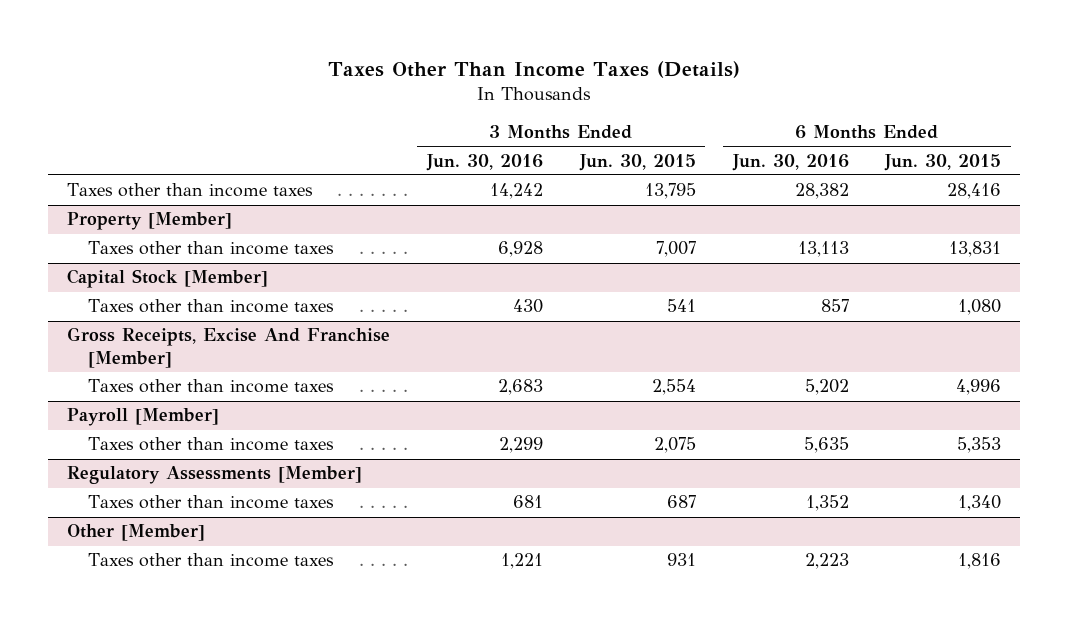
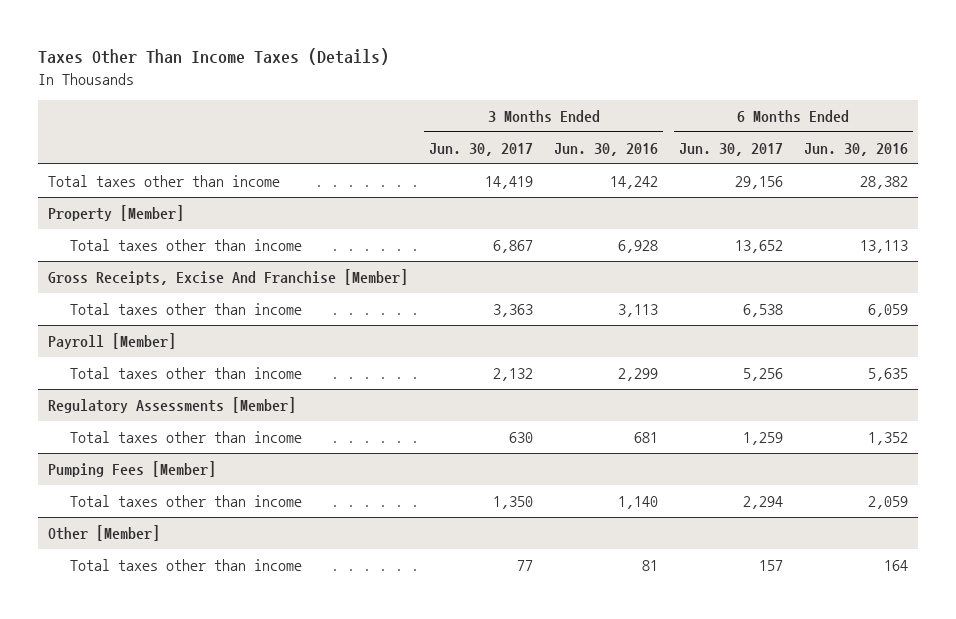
[578,153,696,171] Jun. 30, 2015 -> none
[884,153,1002,171] Jun. 30, 2015 -> none
none -> [429,142,534,156] Jun. 30, 2017
none -> [678,142,783,156] Jun. 30, 2017
[66,183,313,198] Taxes other than income taxes -> [48,175,281,188] Total taxes other than income
[66,269,268,289] Capital Stock [Member] -> none
[87,299,334,314] Taxes other than income taxes -> none
[87,241,334,256] Taxes other than income taxes -> [69,239,302,252] Total taxes other than income
[87,379,334,394] Taxes other than income taxes -> [69,303,302,316] Total taxes other than income
[497,379,543,396] 2,683 -> [618,304,659,318] 3,113
[804,379,849,396] 5,202 -> [867,304,908,318] 6,059
[87,437,334,452] Taxes other than income taxes -> [69,367,302,380] Total taxes other than income
[87,495,334,510] Taxes other than income taxes -> [69,431,302,444] Total taxes other than income
none -> [48,461,217,478] Pumping Fees [Member]
none -> [69,495,302,508] Total taxes other than income
[87,553,334,568] Taxes other than income taxes -> [69,559,302,572] Total taxes other than income
[500,553,543,570] 1,221 -> [642,560,659,572] 81
[804,553,849,570] 2,223 -> [883,560,908,572] 164

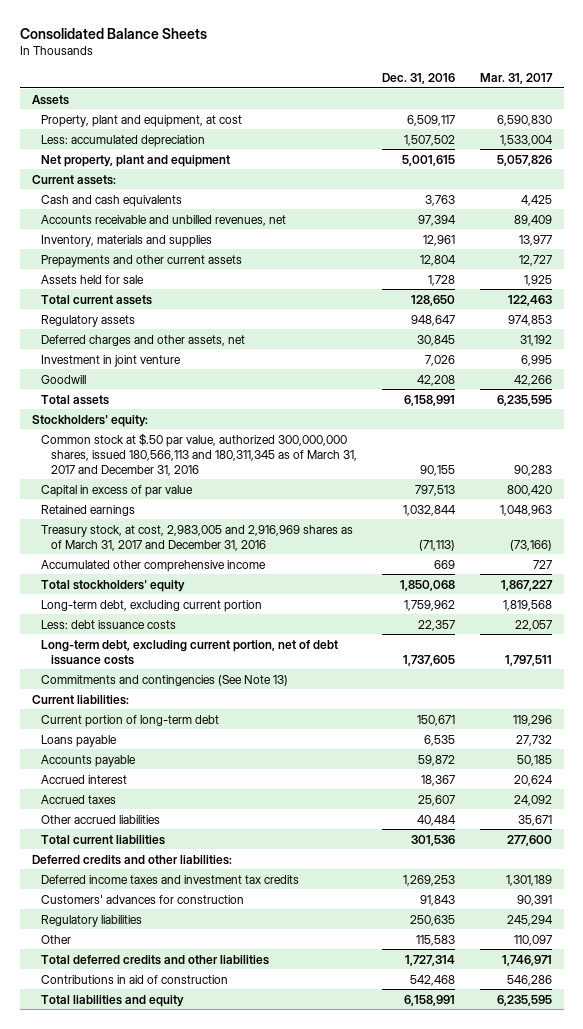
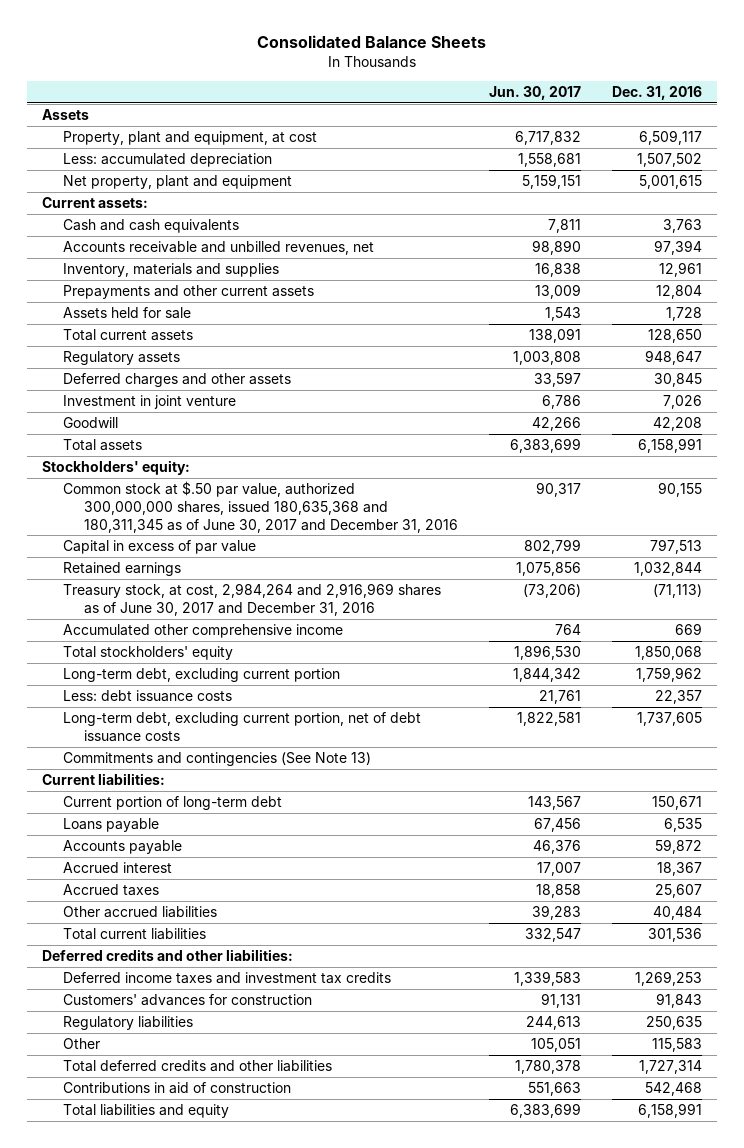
[479,72,553,84] Mar. 31, 2017 -> none
none -> [488,85,581,100] Jun. 30, 2017
[41,334,246,346] Deferred charges and other assets, net -> [63,372,292,387] Deferred charges and other assets
[41,432,357,476] Common stock at $.50 par value, authorized 300,000,000 shares, issued 180,566,113 and 180,311,345 as of March 31, 2017 and December 31, 2016 -> [63,480,459,533] Common stock at $.50 par value, authorized 300,000,000 shares, issued 180,635,368 and 180,311,345 as of June 30, 2017 and December 31, 2016
[41,524,354,551] Treasury stock, at cost, 2,983,005 and 2,916,969 shares as of March 31, 2017 and December 31, 2016 -> [63,582,442,616] Treasury stock, at cost, 2,984,264 and 2,916,969 shares as of June 30, 2017 and December 31, 2016

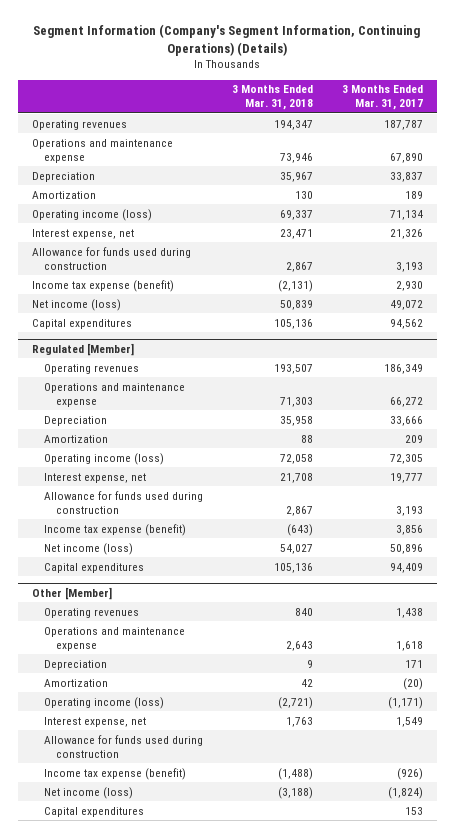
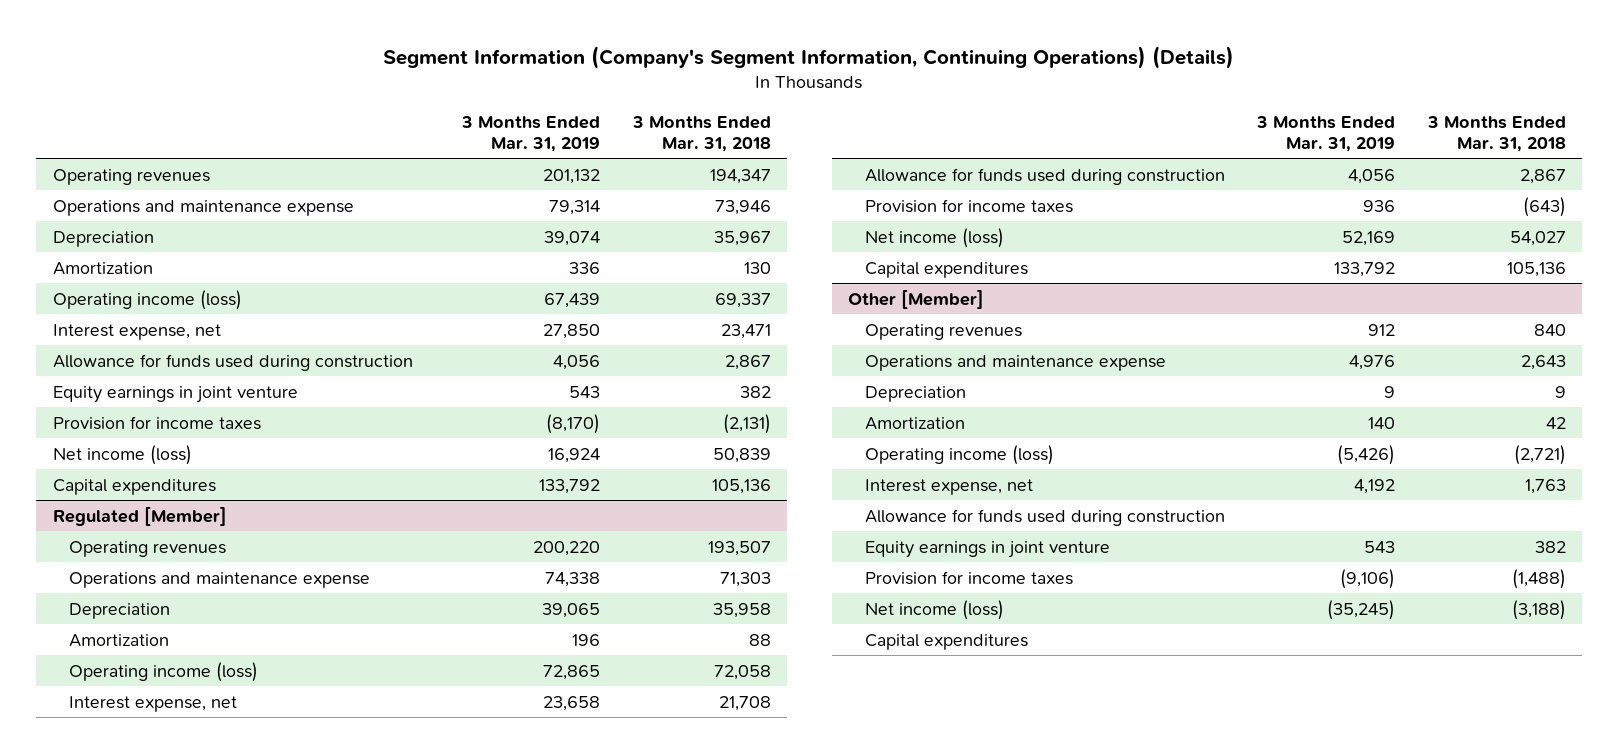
[341,85,423,111] 3 Months Ended Mar. 31, 2017 -> none
none -> [461,115,601,152] 3 Months Ended Mar. 31, 2019
none -> [52,385,298,403] Equity earnings in joint venture
[32,279,175,292] Income tax expense (benefit) -> [52,415,261,430] Provision for income taxes
[43,523,186,536] Income tax expense (benefit) -> [864,198,1073,213] Provision for income taxes
none -> [864,540,1110,558] Equity earnings in joint venture
[43,767,186,780] Income tax expense (benefit) -> [864,570,1073,585] Provision for income taxes

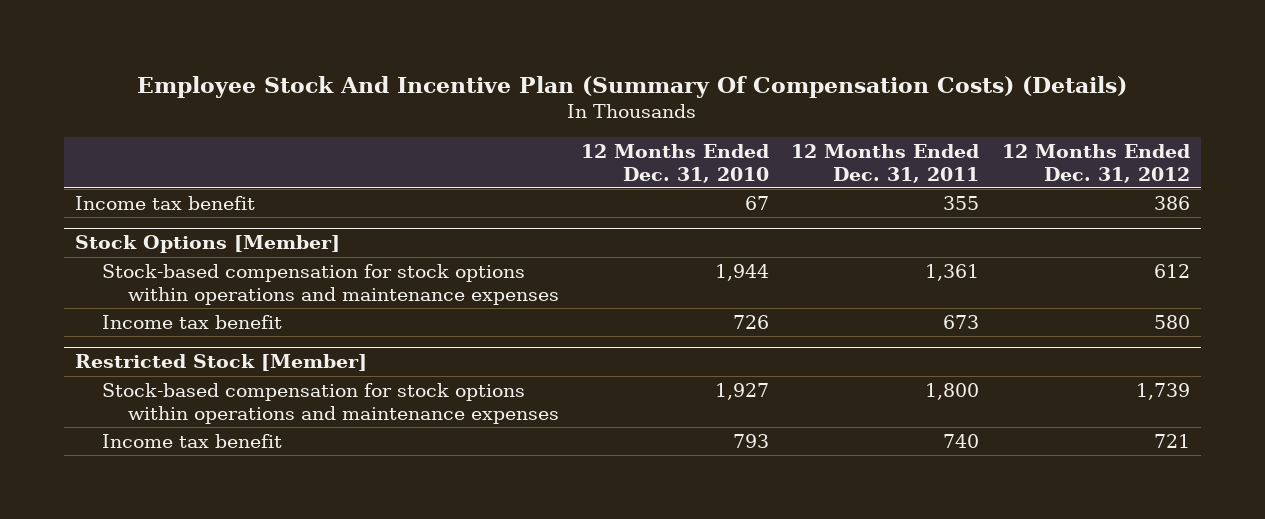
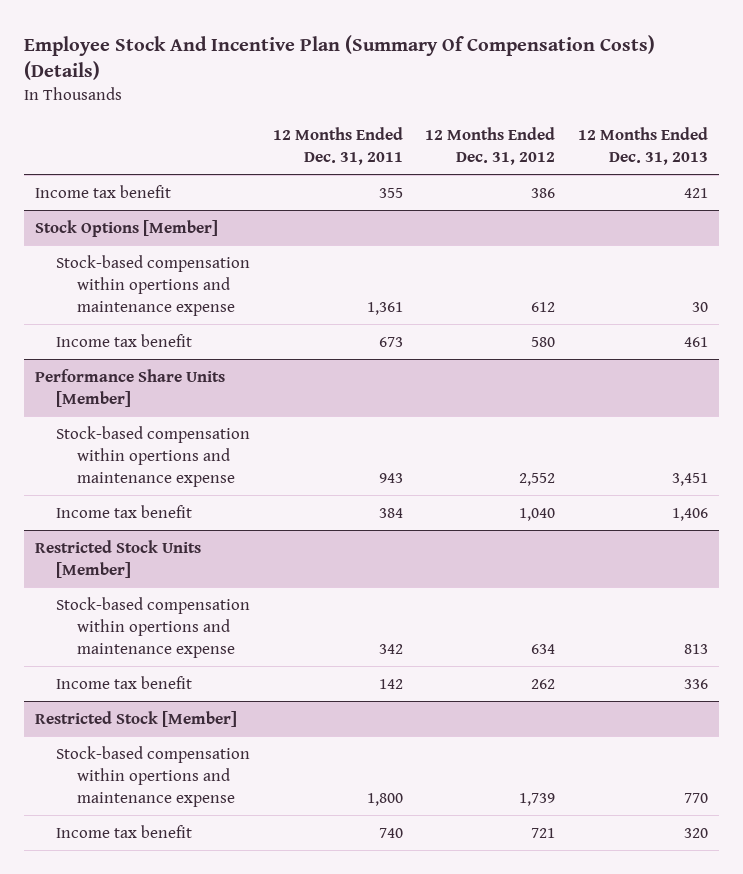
[581,143,770,183] 12 Months Ended Dec. 31, 2010 -> none
none -> [577,127,708,166] 12 Months Ended Dec. 31, 2013
[101,263,560,305] Stock-based compensation for stock options within operations and maintenance expenses -> [56,254,251,316] Stock-based compensation within opertions and maintenance expense
none -> [35,368,226,407] Performance Share Units [Member]
none -> [56,425,251,487] Stock-based compensation within opertions and maintenance expense
none -> [56,504,193,518] Income tax benefit
none -> [35,539,202,578] Restricted Stock Units [Member]
none -> [56,596,251,658] Stock-based compensation within opertions and maintenance expense
none -> [56,675,193,689] Income tax benefit
[101,382,560,424] Stock-based compensation for stock options within operations and maintenance expenses -> [56,745,251,807] Stock-based compensation within opertions and maintenance expense

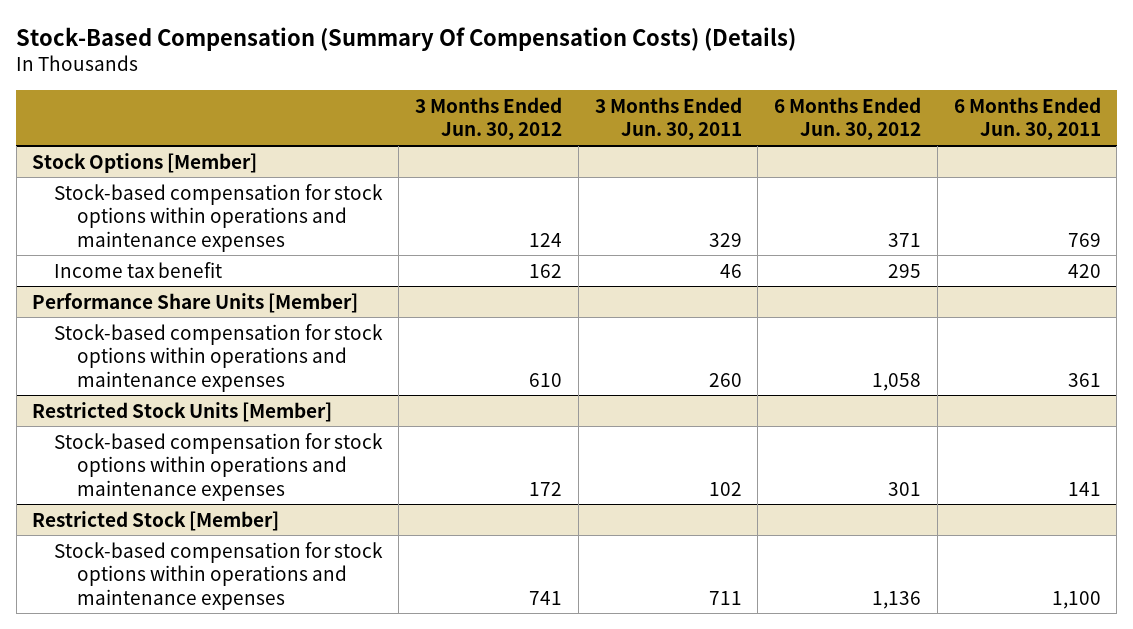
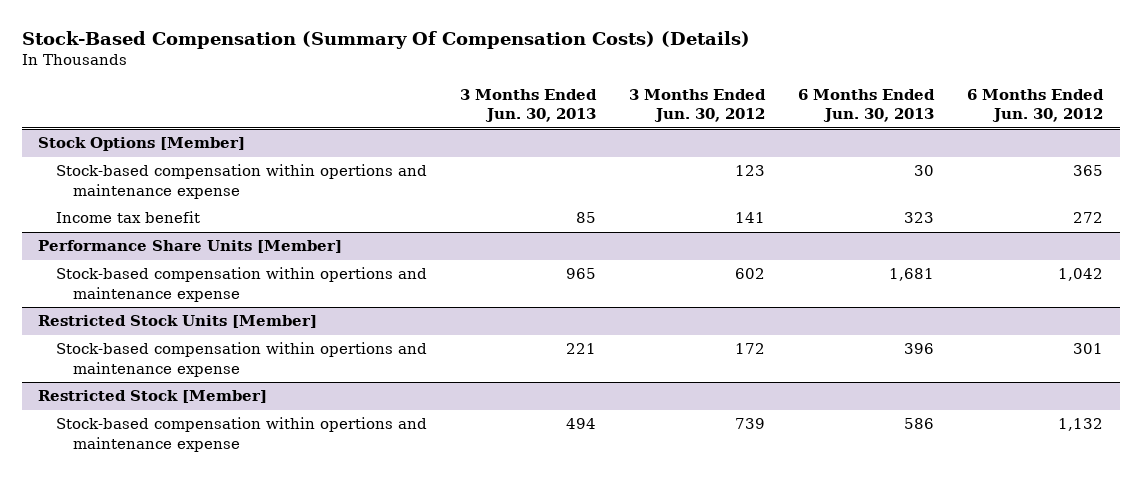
[594,96,742,141] 3 Months Ended Jun. 30, 2011 -> none
[953,96,1101,141] 6 Months Ended Jun. 30, 2011 -> none
none -> [459,88,597,123] 3 Months Ended Jun. 30, 2013
none -> [798,88,936,123] 6 Months Ended Jun. 30, 2013
[54,183,384,252] Stock-based compensation for stock options within operations and maintenance expenses -> [55,164,427,199] Stock-based compensation within opertions and maintenance expense
[529,232,563,247] 124 -> [734,165,765,177] 123
[888,232,922,247] 371 -> [1073,165,1104,177] 365
[529,263,563,278] 162 -> [734,212,765,224] 141
[888,263,922,278] 295 -> [1073,212,1104,224] 272
[54,323,384,392] Stock-based compensation for stock options within operations and maintenance expenses -> [55,267,427,302] Stock-based compensation within opertions and maintenance expense
[529,372,563,387] 610 -> [734,268,765,280] 602
[872,372,922,391] 1,058 -> [1058,268,1104,282] 1,042
[54,432,384,501] Stock-based compensation for stock options within operations and maintenance expenses -> [55,342,427,377] Stock-based compensation within opertions and maintenance expense
[54,541,384,610] Stock-based compensation for stock options within operations and maintenance expenses -> [55,417,427,452] Stock-based compensation within opertions and maintenance expense
[529,590,563,605] 741 -> [734,418,765,430] 739
[872,590,922,609] 1,136 -> [1058,418,1104,432] 1,132

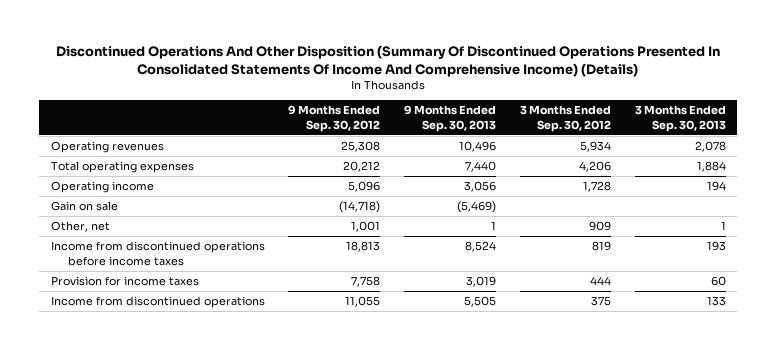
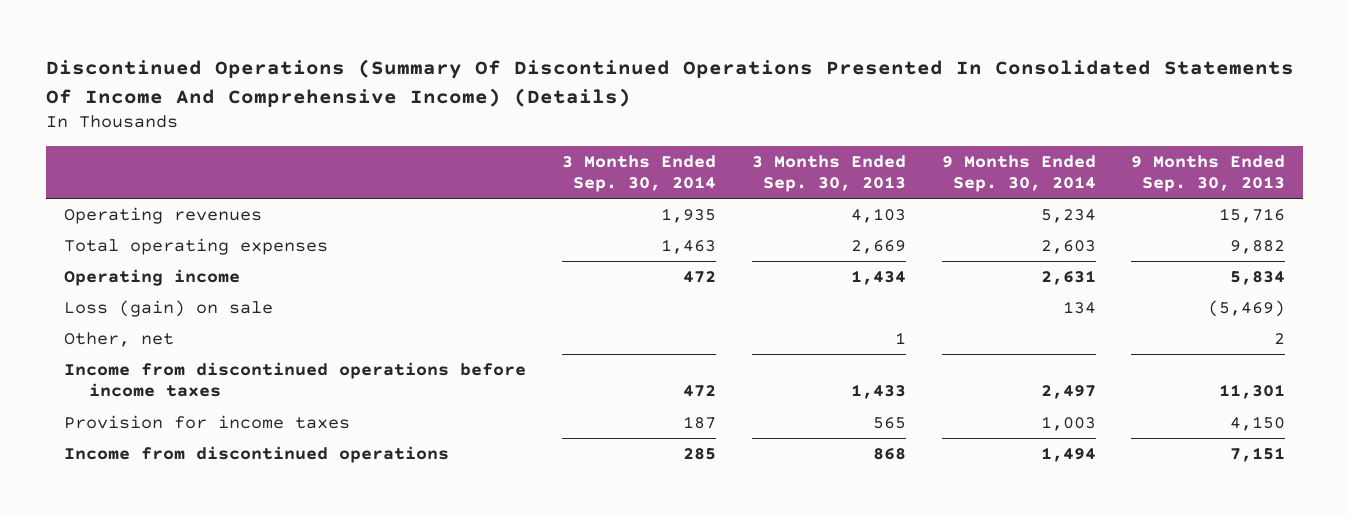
[56,45,721,77] Discontinued Operations And Other Disposition (Summary Of Discontinued Operations Presented In Consolidated Statements Of Income And Comprehensive Income) (Details) -> [45,59,1294,107] Discontinued Operations (Summary Of Discontinued Operations Presented In Consolidated Statements Of Income And Comprehensive Income) (Details)
[288,105,381,132] 9 Months Ended Sep. 30, 2012 -> none
[519,105,611,132] 3 Months Ended Sep. 30, 2012 -> none
none -> [561,154,716,192] 3 Months Ended Sep. 30, 2014
none -> [941,154,1096,192] 9 Months Ended Sep. 30, 2014
[459,141,497,153] 10,496 -> [1219,208,1286,224] 15,716
[694,141,726,153] 2,078 -> [850,208,906,224] 4,103
[465,161,497,173] 7,440 -> [1230,240,1286,255] 9,882
[696,161,726,173] 1,884 -> [850,240,906,255] 2,669
[464,181,497,193] 3,056 -> [1230,271,1286,286] 5,834
[706,181,726,192] 194 -> [850,270,906,286] 1,434
[50,201,118,212] Gain on sale -> [63,300,273,318] Loss (gain) on sale
[491,221,497,231] 1 -> [1274,333,1286,345] 2
[465,241,497,253] 8,524 -> [1219,384,1286,400] 11,301
[706,241,726,252] 193 -> [850,384,906,400] 1,433
[466,276,497,288] 3,019 -> [1230,416,1286,432] 4,150
[710,276,726,287] 60 -> [872,417,906,430] 565
[464,296,497,308] 5,505 -> [1230,447,1286,463] 7,151
[706,296,726,307] 133 -> [872,448,906,461] 868

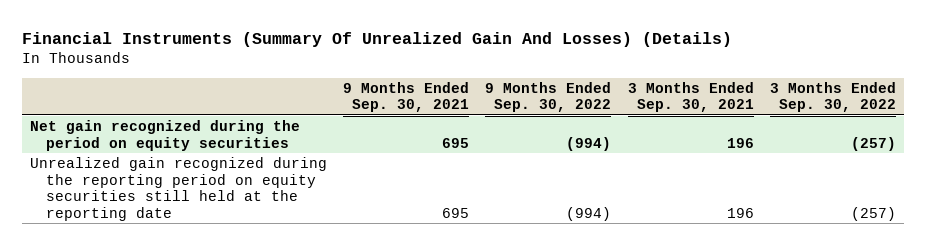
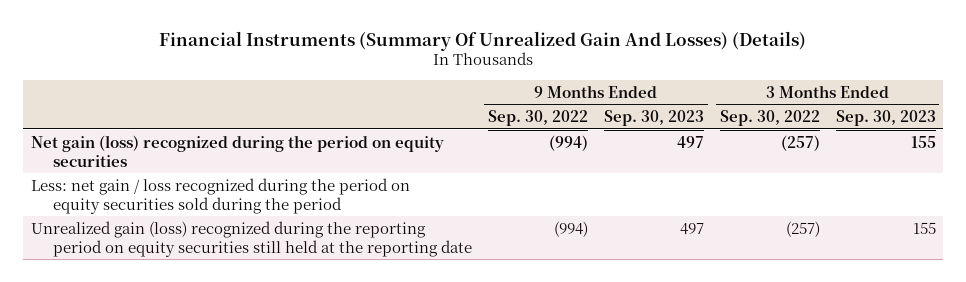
[343,81,470,113] 9 Months Ended Sep. 30, 2021 -> none
[627,81,754,113] 3 Months Ended Sep. 30, 2021 -> none
none -> [603,109,704,126] Sep. 30, 2023
none -> [835,109,936,126] Sep. 30, 2023
[29,120,300,151] Net gain recognized during the period on equity securities -> [30,134,444,167] Net gain (loss) recognized during the period on equity securities
none -> [30,177,410,214] Less: net gain / loss recognized during the period on equity securities sold during the period
[29,157,327,221] Unrealized gain recognized during the reporting period on equity securities still held at the reporting date -> [30,220,472,257] Unrealized gain (loss) recognized during the reporting period on equity securities still held at the reporting date

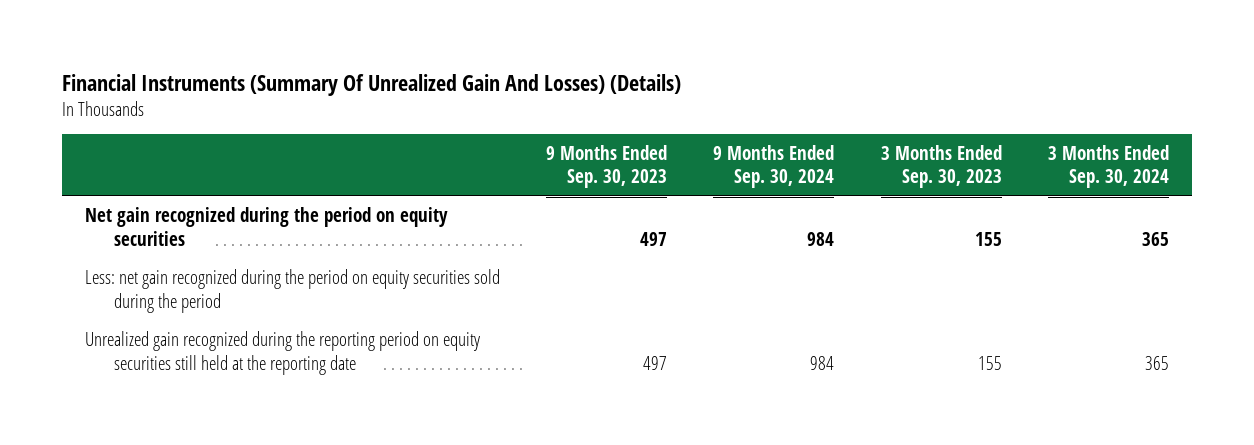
[487,109,588,126] Sep. 30, 2022 -> none
[719,109,820,126] Sep. 30, 2022 -> none
none -> [713,144,835,189] 9 Months Ended Sep. 30, 2024
none -> [1047,144,1169,189] 3 Months Ended Sep. 30, 2024
[30,134,444,167] Net gain (loss) recognized during the period on equity securities -> [84,207,448,247] Net gain recognized during the period on equity securities
[30,177,410,214] Less: net gain / loss recognized during the period on equity securities sold during the period -> [84,269,500,314] Less: net gain recognized during the period on equity securities sold during the period
[30,220,472,257] Unrealized gain (loss) recognized during the reporting period on equity securities still held at the reporting date -> [84,331,480,376] Unrealized gain recognized during the reporting period on equity securities still held at the reporting date

